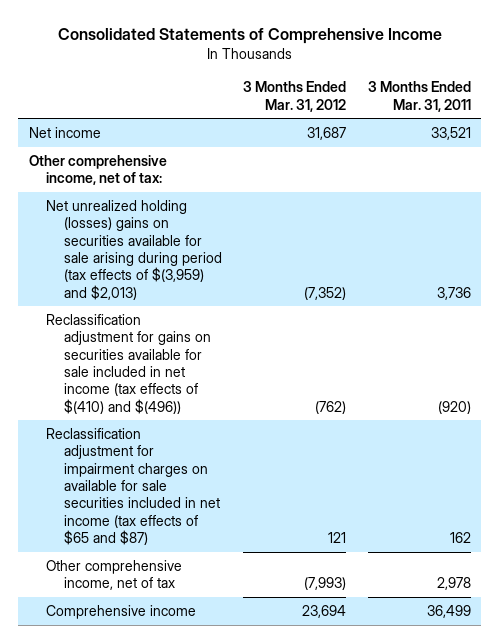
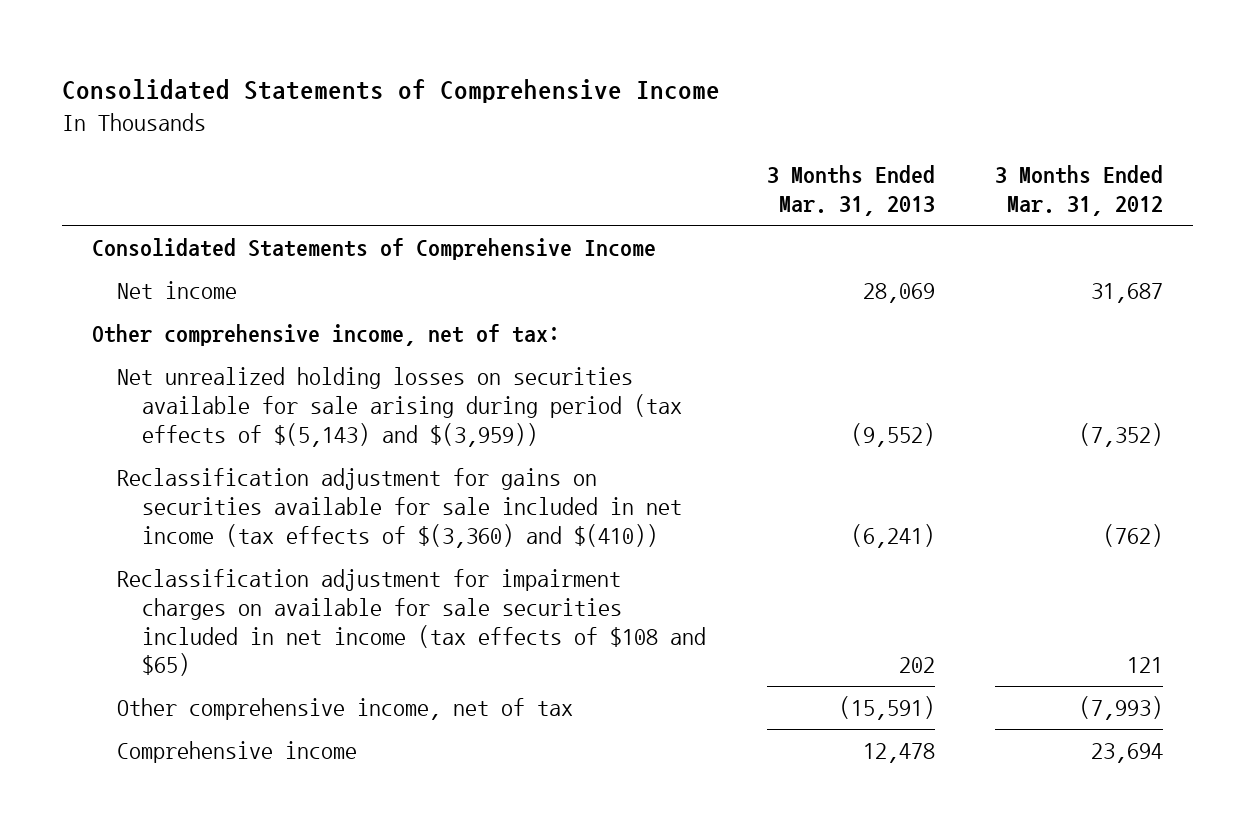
[367,81,471,112] 3 Months Ended Mar. 31, 2011 -> none
none -> [766,165,935,217] 3 Months Ended Mar. 31, 2013
none -> [92,238,657,261] Consolidated Statements of Comprehensive Income
[46,199,222,300] Net unrealized holding (losses) gains on securities available for sale arising during period (tax effects of $(3,959) and $2,013) -> [117,367,683,447] Net unrealized holding losses on securities available for sale arising during period (tax effects of $(5,143) and $(3,959))
[46,313,211,414] Reclassification adjustment for gains on securities available for sale included in net income (tax effects of $(410) and $(496)) -> [117,468,683,548] Reclassification adjustment for gains on securities available for sale included in net income (tax effects of $(3,360) and $(410))
[46,427,220,545] Reclassification adjustment for impairment charges on available for sale securities included in net income (tax effects of $65 and $87) -> [117,569,707,677] Reclassification adjustment for impairment charges on available for sale securities included in net income (tax effects of $108 and $65)

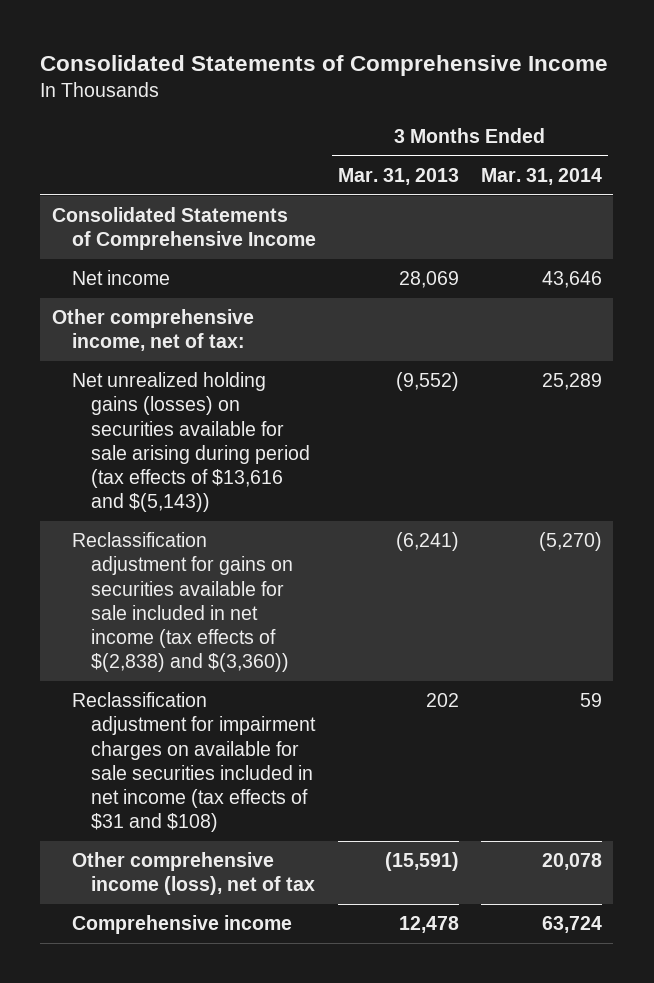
[995,165,1164,217] 3 Months Ended Mar. 31, 2012 -> none
none -> [481,167,603,185] Mar. 31, 2014
[117,367,683,447] Net unrealized holding losses on securities available for sale arising during period (tax effects of $(5,143) and $(3,959)) -> [71,372,311,512] Net unrealized holding gains (losses) on securities available for sale arising during period (tax effects of $13,616 and $(5,143))
[117,468,683,548] Reclassification adjustment for gains on securities available for sale included in net income (tax effects of $(3,360) and $(410)) -> [71,532,294,672] Reclassification adjustment for gains on securities available for sale included in net income (tax effects of $(2,838) and $(3,360))
[117,569,707,677] Reclassification adjustment for impairment charges on available for sale securities included in net income (tax effects of $108 and $65) -> [71,692,317,832] Reclassification adjustment for impairment charges on available for sale securities included in net income (tax effects of $31 and $108)
[117,698,574,721] Other comprehensive income, net of tax -> [71,852,316,896] Other comprehensive income (loss), net of tax

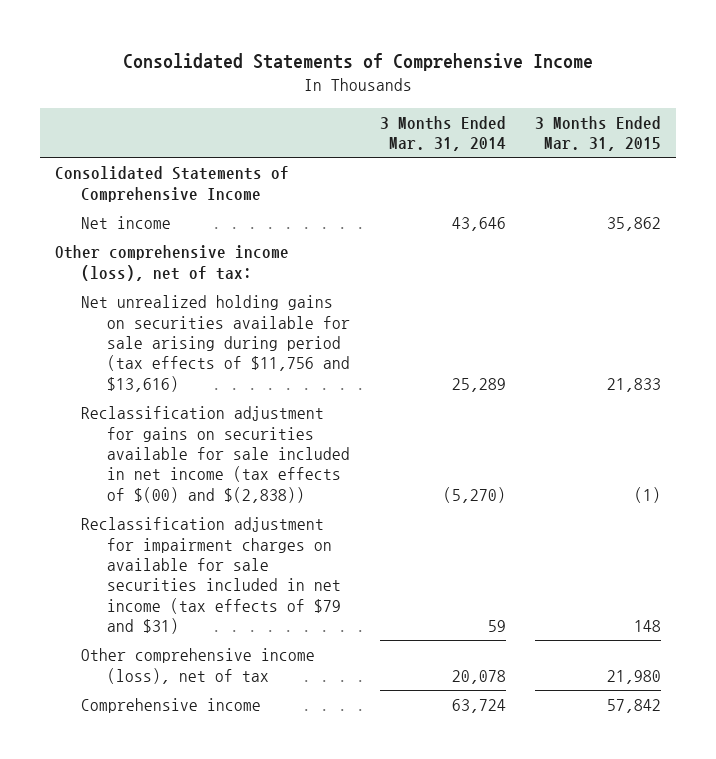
[337,167,459,185] Mar. 31, 2013 -> none
none -> [535,115,662,152] 3 Months Ended Mar. 31, 2015
[51,309,254,352] Other comprehensive income, net of tax: -> [55,245,290,281] Other comprehensive income (loss), net of tax:
[71,372,311,512] Net unrealized holding gains (losses) on securities available for sale arising during period (tax effects of $13,616 and $(5,143)) -> [81,295,351,392] Net unrealized holding gains on securities available for sale arising during period (tax effects of $11,756 and $13,616)
[71,532,294,672] Reclassification adjustment for gains on securities available for sale included in net income (tax effects of $(2,838) and $(3,360)) -> [81,406,351,503] Reclassification adjustment for gains on securities available for sale included in net income (tax effects of $(00) and $(2,838))
[71,692,317,832] Reclassification adjustment for impairment charges on available for sale securities included in net income (tax effects of $31 and $108) -> [81,517,342,634] Reclassification adjustment for impairment charges on available for sale securities included in net income (tax effects of $79 and $31)

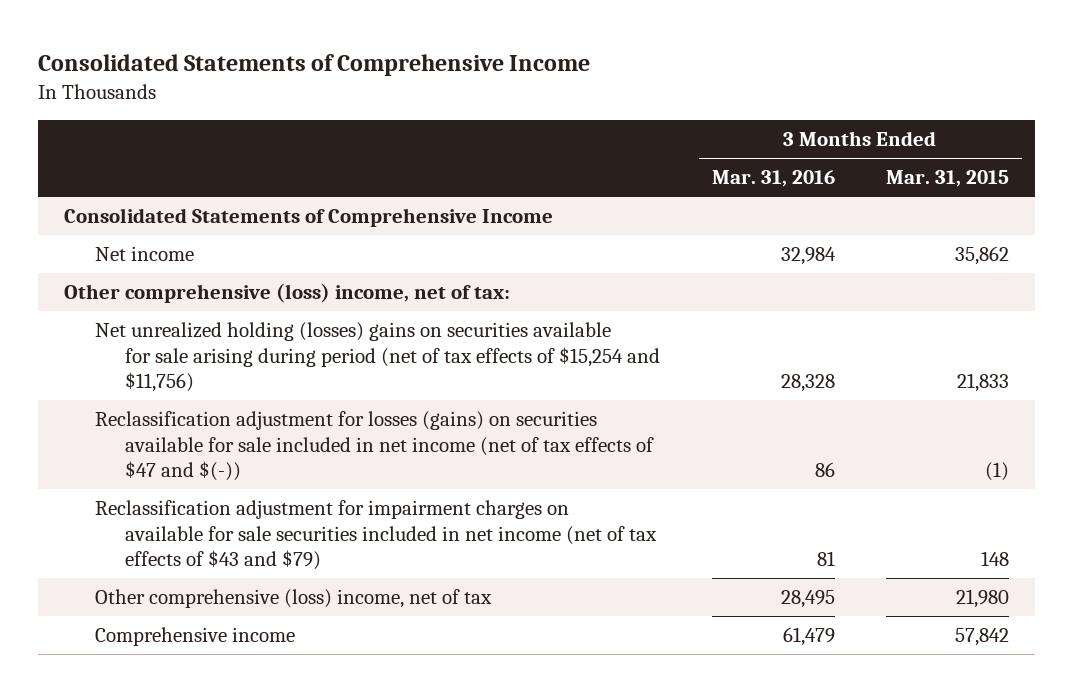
[379,115,506,152] 3 Months Ended Mar. 31, 2014 -> none
none -> [711,170,835,188] Mar. 31, 2016
[55,245,290,281] Other comprehensive income (loss), net of tax: -> [64,283,511,304] Other comprehensive (loss) income, net of tax:
[81,295,351,392] Net unrealized holding gains on securities available for sale arising during period (tax effects of $11,756 and $13,616) -> [94,322,661,393] Net unrealized holding (losses) gains on securities available for sale arising during period (net of tax effects of $15,254 and $11,756)
[81,406,351,503] Reclassification adjustment for gains on securities available for sale included in net income (tax effects of $(00) and $(2,838)) -> [94,411,655,482] Reclassification adjustment for losses (gains) on securities available for sale included in net income (net of tax effects of $47 and $(-))
[81,517,342,634] Reclassification adjustment for impairment charges on available for sale securities included in net income (tax effects of $79 and $31) -> [94,500,658,571] Reclassification adjustment for impairment charges on available for sale securities included in net income (net of tax effects of $43 and $79)
[81,648,316,684] Other comprehensive income (loss), net of tax -> [94,589,492,609] Other comprehensive (loss) income, net of tax

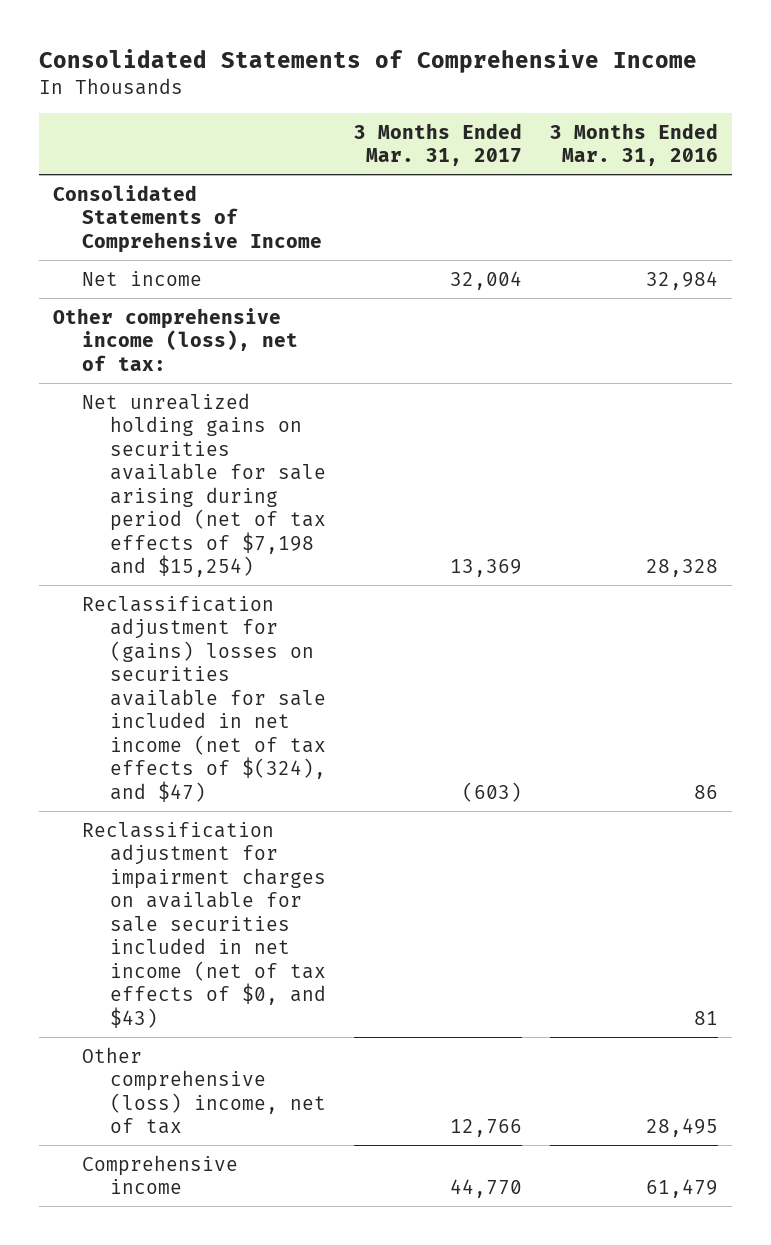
[886,170,1010,188] Mar. 31, 2015 -> none
none -> [354,122,523,167] 3 Months Ended Mar. 31, 2017
[64,283,511,304] Other comprehensive (loss) income, net of tax: -> [52,307,298,371] Other comprehensive income (loss), net of tax:
[94,322,661,393] Net unrealized holding (losses) gains on securities available for sale arising during period (net of tax effects of $15,254 and $11,756) -> [81,392,327,578] Net unrealized holding gains on securities available for sale arising during period (net of tax effects of $7,198 and $15,254)
[94,411,655,482] Reclassification adjustment for losses (gains) on securities available for sale included in net income (net of tax effects of $47 and $(-)) -> [81,595,327,802] Reclassification adjustment for (gains) losses on securities available for sale included in net income (net of tax effects of $(324), and $47)
[94,500,658,571] Reclassification adjustment for impairment charges on available for sale securities included in net income (net of tax effects of $43 and $79) -> [81,821,327,1028] Reclassification adjustment for impairment charges on available for sale securities included in net income (net of tax effects of $0, and $43)

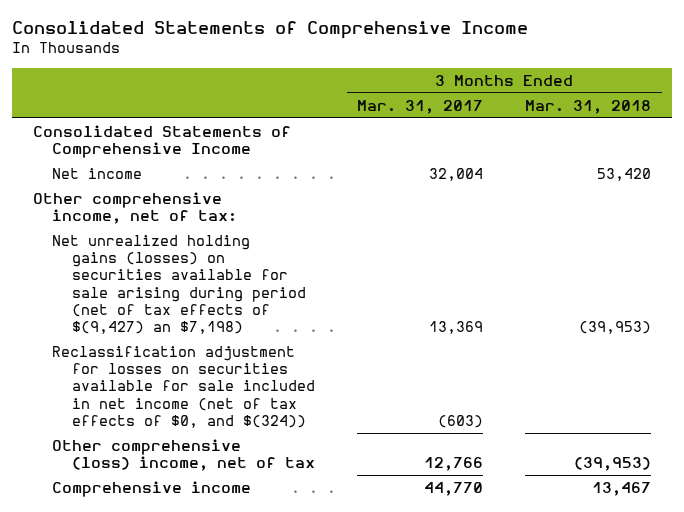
[550,122,719,167] 3 Months Ended Mar. 31, 2016 -> none
none -> [525,99,652,114] Mar. 31, 2018
[81,821,327,1028] Reclassification adjustment for impairment charges on available for sale securities included in net income (net of tax effects of $0, and $43) -> none
[52,307,298,371] Other comprehensive income (loss), net of tax: -> [32,191,238,225] Other comprehensive income, net of tax:
[81,392,327,578] Net unrealized holding gains on securities available for sale arising during period (net of tax effects of $7,198 and $15,254) -> [52,234,307,335] Net unrealized holding gains (losses) on securities available for sale arising during period (net of tax effects of $(9,427) an $7,198)
[81,595,327,802] Reclassification adjustment for (gains) losses on securities available for sale included in net income (net of tax effects of $(324), and $47) -> [52,345,316,428] Reclassification adjustment for losses on securities available for sale included in net income (net of tax effects of $0, and $(324))

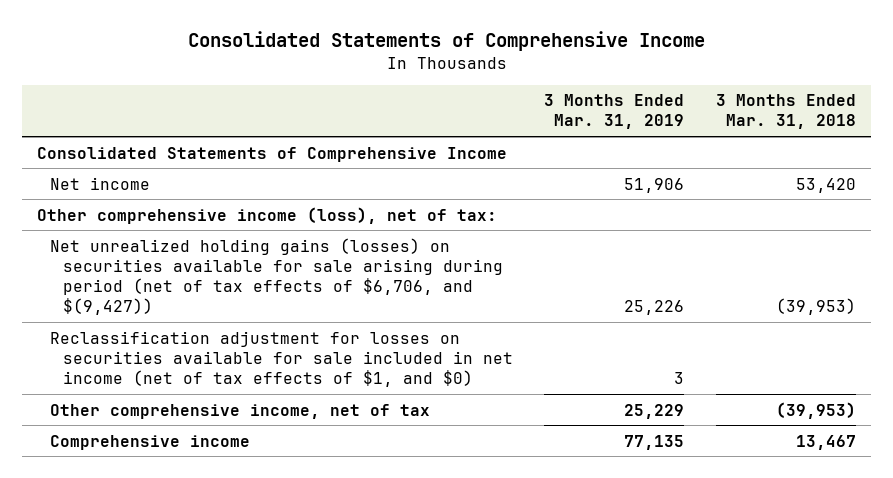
[357,99,484,114] Mar. 31, 2017 -> none
none -> [544,94,685,130] 3 Months Ended Mar. 31, 2019
[32,191,238,225] Other comprehensive income, net of tax: -> [37,206,498,224] Other comprehensive income (loss), net of tax:
[52,234,307,335] Net unrealized holding gains (losses) on securities available for sale arising during period (net of tax effects of $(9,427) an $7,198) -> [50,237,504,316] Net unrealized holding gains (losses) on securities available for sale arising during period (net of tax effects of $6,706, and $(9,427))
[52,345,316,428] Reclassification adjustment for losses on securities available for sale included in net income (net of tax effects of $0, and $(324)) -> [50,330,514,388] Reclassification adjustment for losses on securities available for sale included in net income (net of tax effects of $1, and $0)
[52,438,316,472] Other comprehensive (loss) income, net of tax -> [50,403,431,419] Other comprehensive income, net of tax

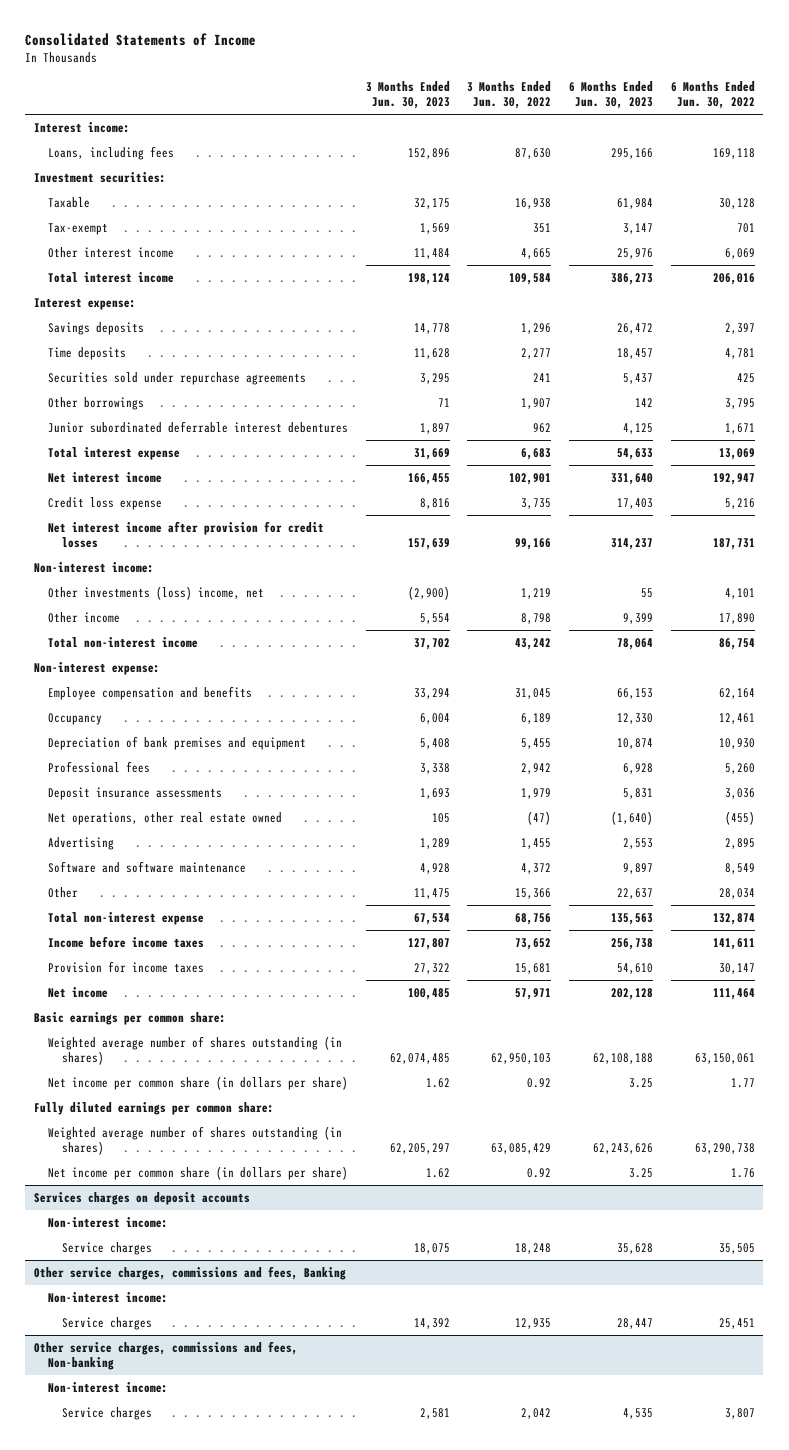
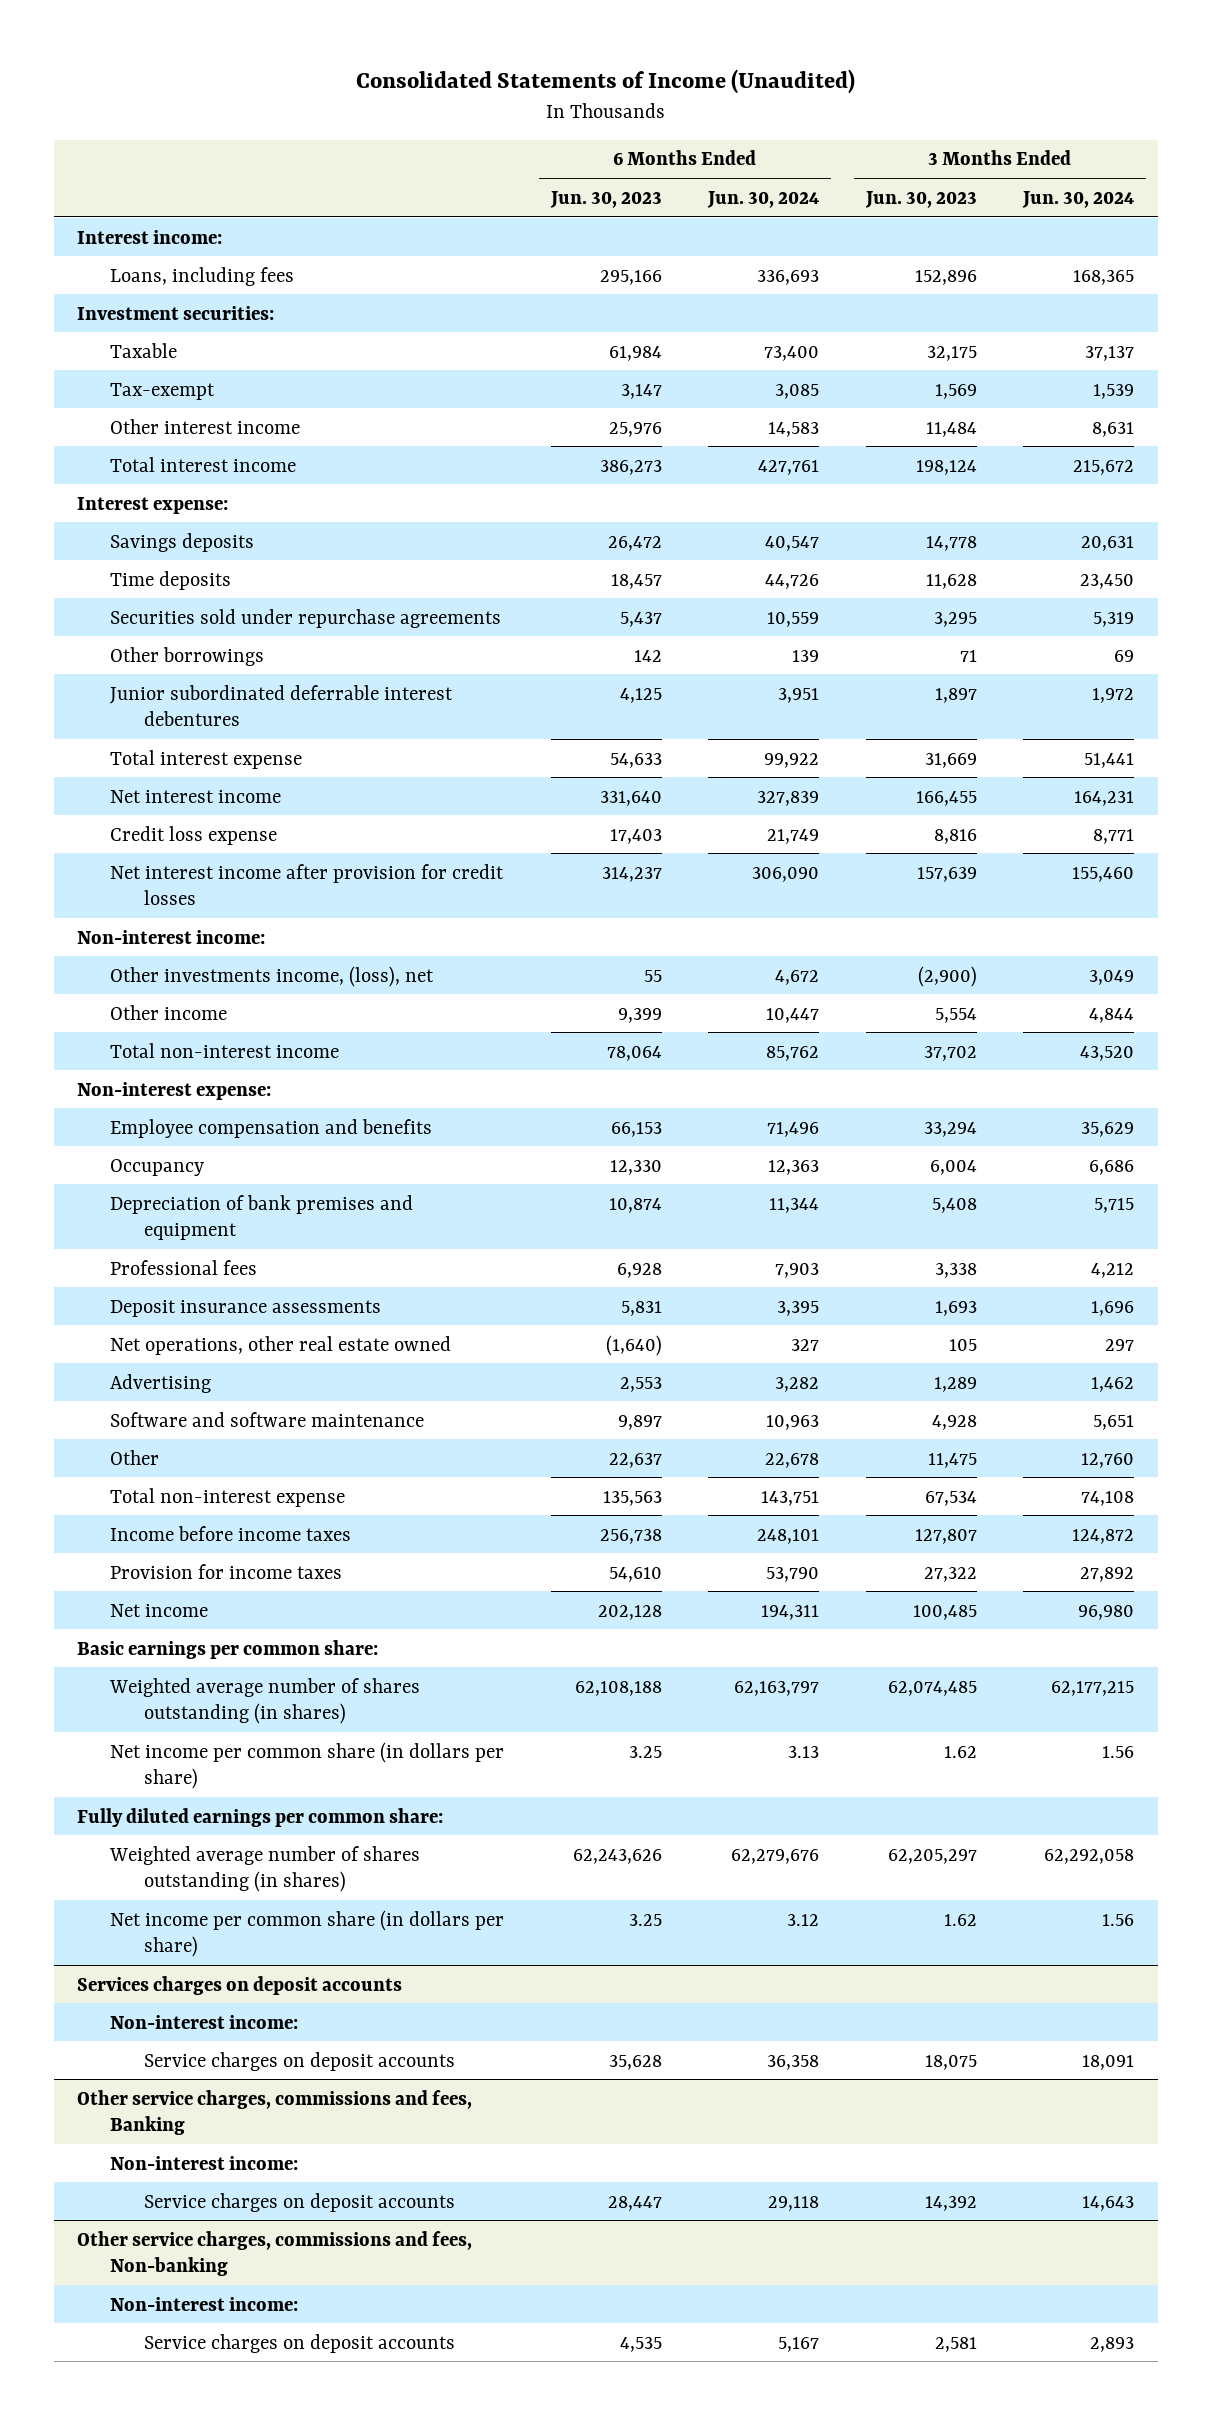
[25,32,257,46] Consolidated Statements of Income -> [355,69,855,95] Consolidated Statements of Income (Unaudited)
[467,80,552,110] 3 Months Ended Jun. 30, 2022 -> none
[670,80,755,110] 6 Months Ended Jun. 30, 2022 -> none
none -> [707,190,820,208] Jun. 30, 2024
none -> [1022,190,1135,208] Jun. 30, 2024
[48,585,265,600] Other investments (loss) income, net -> [110,965,435,987] Other investments income, (loss), net
[62,1241,153,1255] Service charges -> [143,2051,455,2071] Service charges on deposit accounts
[62,1316,153,1330] Service charges -> [143,2192,455,2212] Service charges on deposit accounts
[62,1406,153,1420] Service charges -> [143,2333,455,2353] Service charges on deposit accounts

